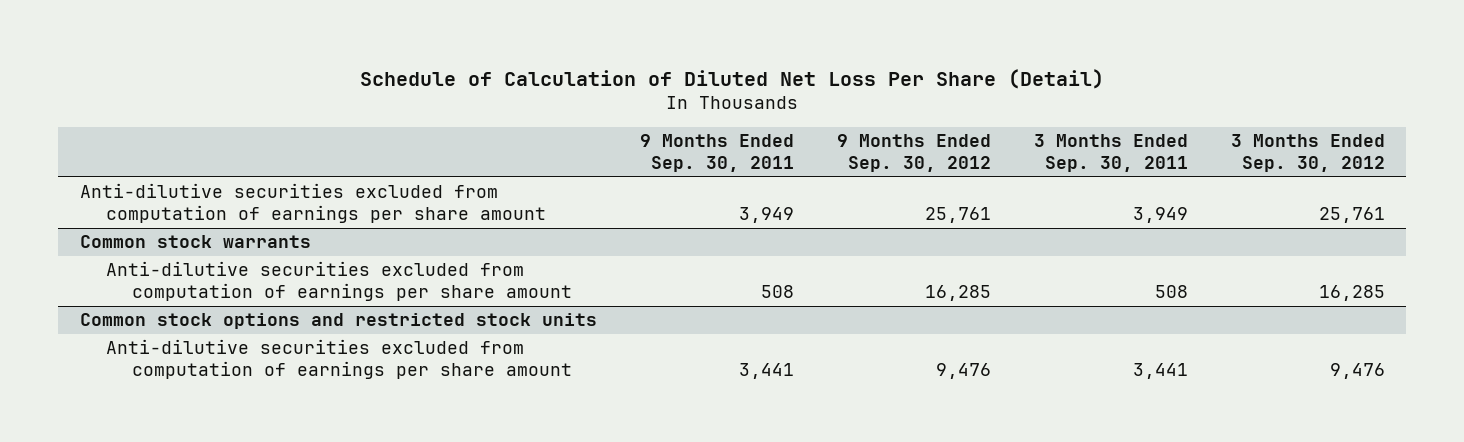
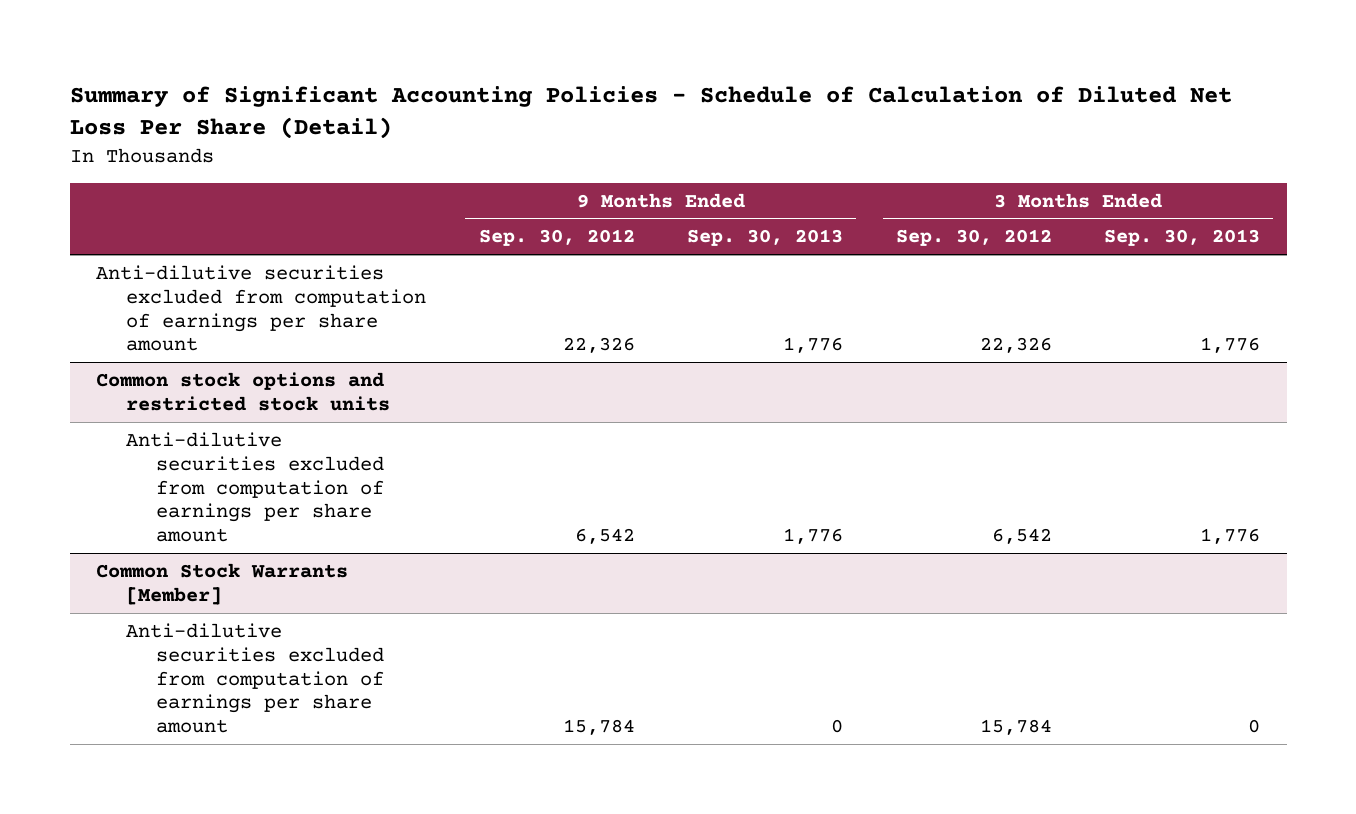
[360,68,1105,89] Schedule of Calculation of Diluted Net Loss Per Share (Detail) -> [69,86,1232,140] Summary of Significant Accounting Policies - Schedule of Calculation of Diluted Net Loss Per Share (Detail)
[639,134,794,173] 9 Months Ended Sep. 30, 2011 -> none
[1033,134,1188,173] 3 Months Ended Sep. 30, 2011 -> none
none -> [687,229,844,247] Sep. 30, 2013
none -> [1104,229,1261,247] Sep. 30, 2013
[79,235,311,249] Common stock warrants -> none
[105,261,572,302] Anti-dilutive securities excluded from computation of earnings per share amount -> none
[924,207,991,224] 25,761 -> [562,337,635,354] 22,326
[1318,207,1385,224] 25,761 -> [979,337,1052,354] 22,326
[935,363,991,380] 9,476 -> [574,528,635,545] 6,542
[1329,363,1385,380] 9,476 -> [991,528,1052,545] 6,542
none -> [96,562,349,605] Common Stock Warrants [Member]
none -> [125,622,384,734] Anti-dilutive securities excluded from computation of earnings per share amount

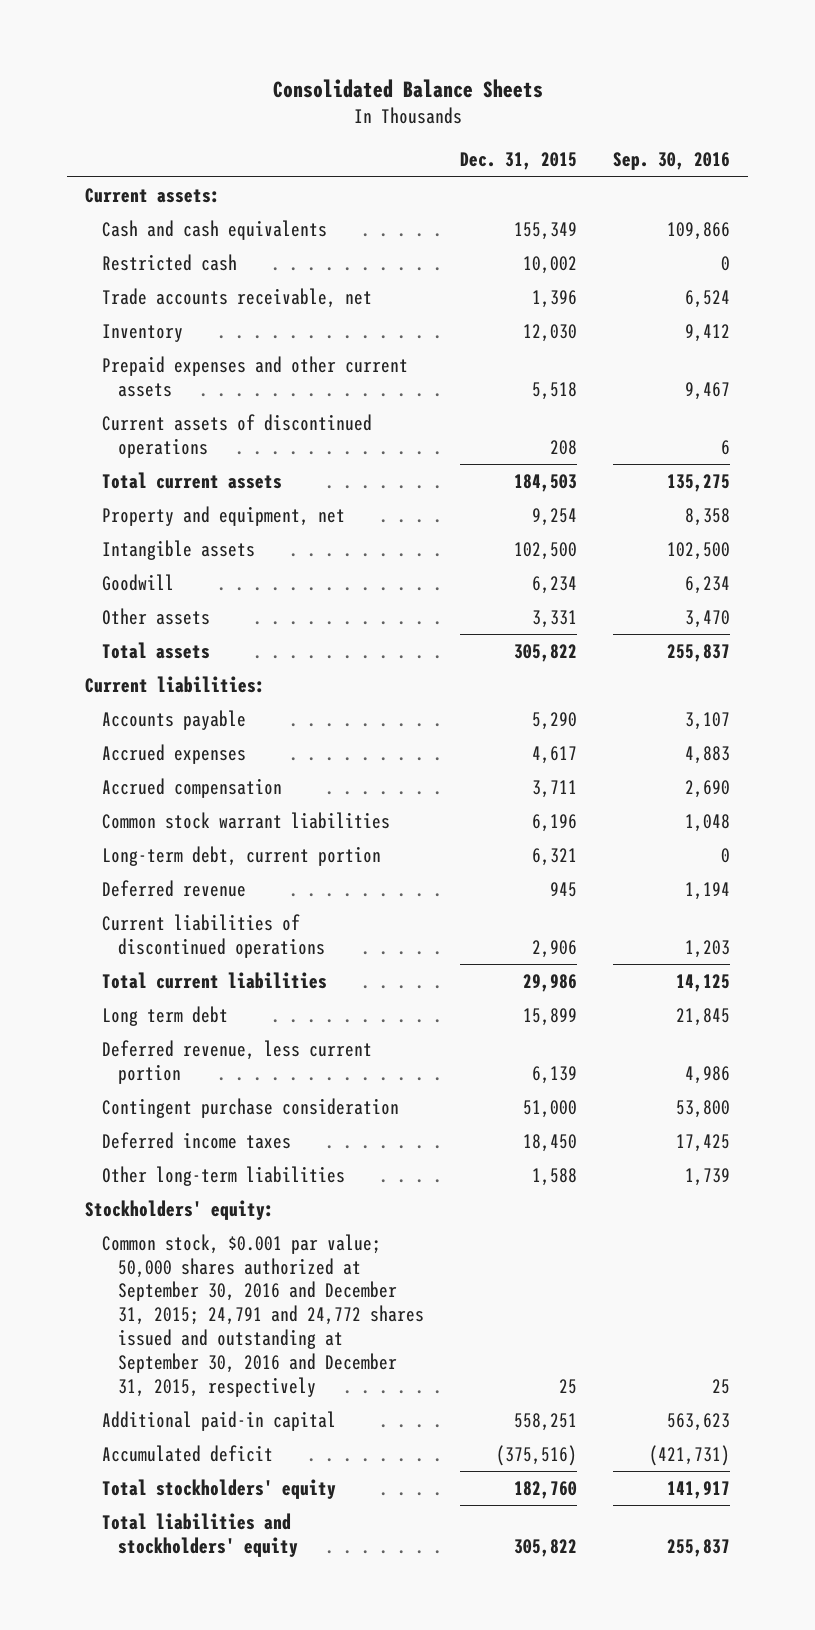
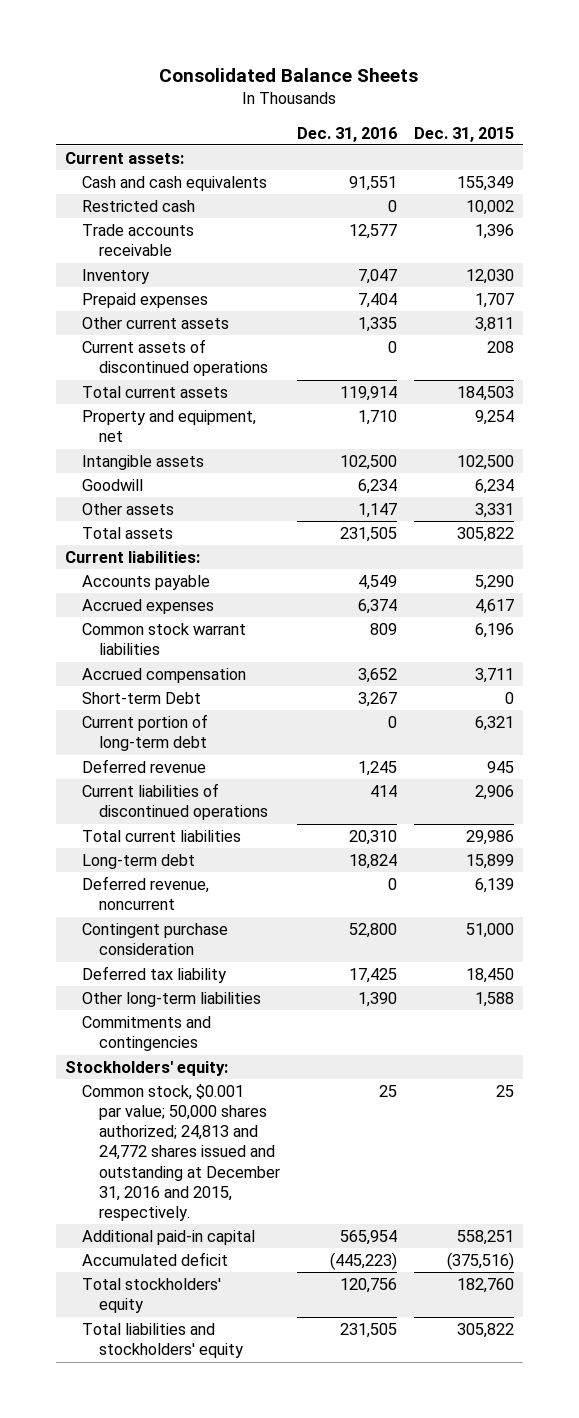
[612,152,730,171] Sep. 30, 2016 -> none
none -> [296,126,397,142] Dec. 31, 2016
[101,287,372,308] Trade accounts receivable, net -> [81,224,194,257] Trade accounts receivable
[101,355,408,397] Prepaid expenses and other current assets -> [81,293,208,309] Prepaid expenses
[532,381,578,400] 5,518 -> [475,293,515,309] 1,707
none -> [81,317,229,330] Other current assets
[101,777,282,798] Accrued compensation -> [81,668,246,684] Accrued compensation
none -> [81,692,201,705] Short-term Debt
[101,845,381,866] Long-term debt, current portion -> [81,714,208,752] Current portion of long-term debt
[101,1005,228,1026] Long term debt -> [81,854,195,870] Long-term debt
[101,1039,372,1084] Deferred revenue, less current portion -> [81,876,209,911] Deferred revenue, noncurrent
[101,1131,291,1149] Deferred income taxes -> [81,966,226,984] Deferred tax liability
none -> [81,1016,211,1052] Commitments and contingencies
[101,1233,425,1397] Common stock, $0.001 par value; 50,000 shares authorized at September 30, 2016 and December 31, 2015; 24,791 and 24,772 shares issued and outstanding at September 30, 2016 and December 31, 2015, respectively -> [81,1084,280,1221] Common stock, $0.001 par value; 50,000 shares authorized; 24,813 and 24,772 shares issued and outstanding at December 31, 2016 and 2015, respectively.

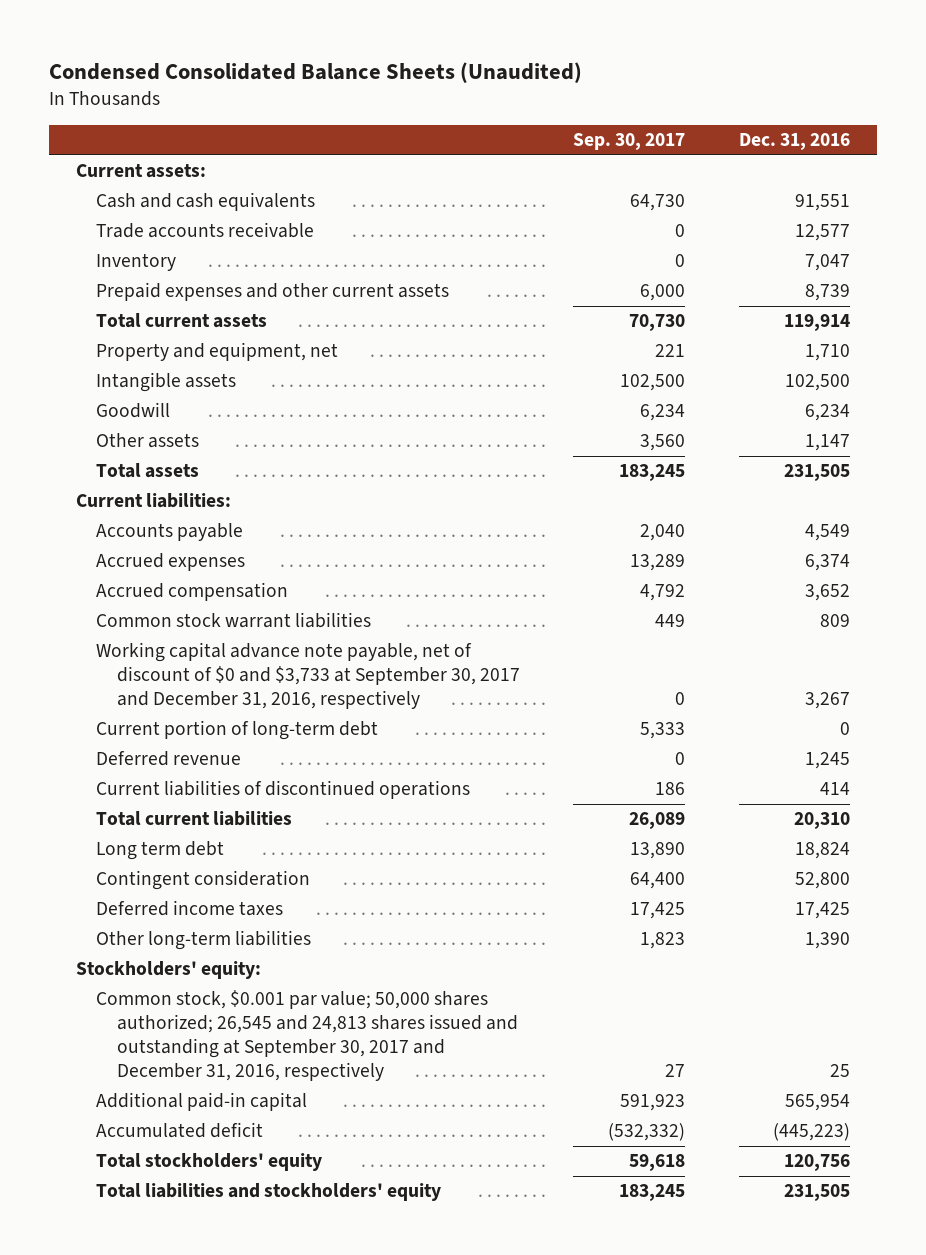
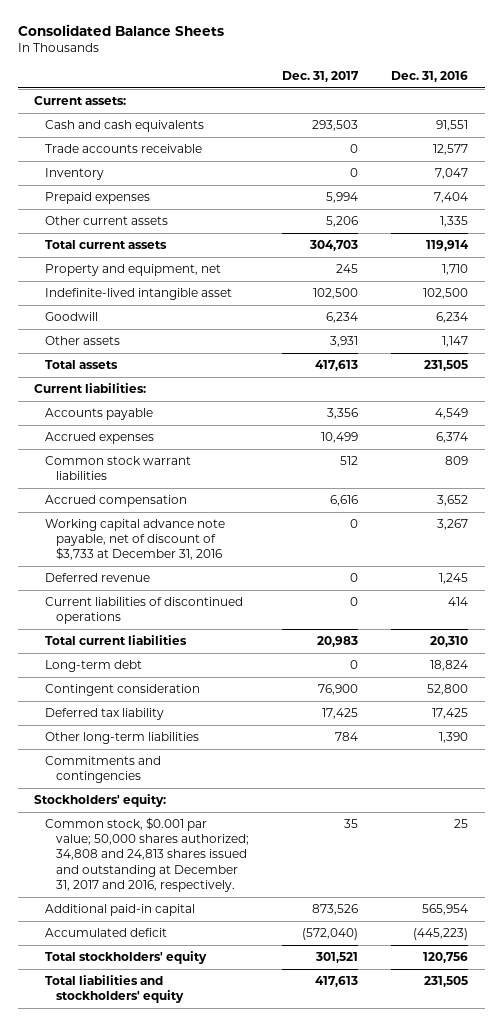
[48,62,582,84] Condensed Consolidated Balance Sheets (Unaudited) -> [17,24,224,37] Consolidated Balance Sheets
[573,133,686,151] Sep. 30, 2017 -> none
none -> [282,71,360,83] Dec. 31, 2017
[96,282,450,302] Prepaid expenses and other current assets -> [45,192,151,205] Prepaid expenses
[805,284,851,302] 8,739 -> [434,192,469,204] 7,404
none -> [45,216,169,226] Other current assets
[96,372,237,393] Intangible assets -> [45,288,233,301] Indefinite-lived intangible asset
[96,720,379,741] Current portion of long-term debt -> none
[96,582,289,602] Accrued compensation -> [45,495,188,508] Accrued compensation
[96,642,520,710] Working capital advance note payable, net of discount of $0 and $3,733 at September 30, 2017 and December 31, 2016, respectively -> [45,519,226,561] Working capital advance note payable, net of discount of $3,733 at December 31, 2016
[96,841,225,861] Long term debt -> [45,660,143,673] Long-term debt
[96,900,284,917] Deferred income taxes -> [45,708,165,721] Deferred tax liability
none -> [45,756,162,784] Commitments and contingencies
[96,990,518,1082] Common stock, $0.001 par value; 50,000 shares authorized; 26,545 and 24,813 shares issued and outstanding at September 30, 2017 and December 31, 2016, respectively -> [45,817,250,892] Common stock, $0.001 par value; 50,000 shares authorized; 34,808 and 24,813 shares issued and outstanding at December 31, 2017 and 2016, respectively.

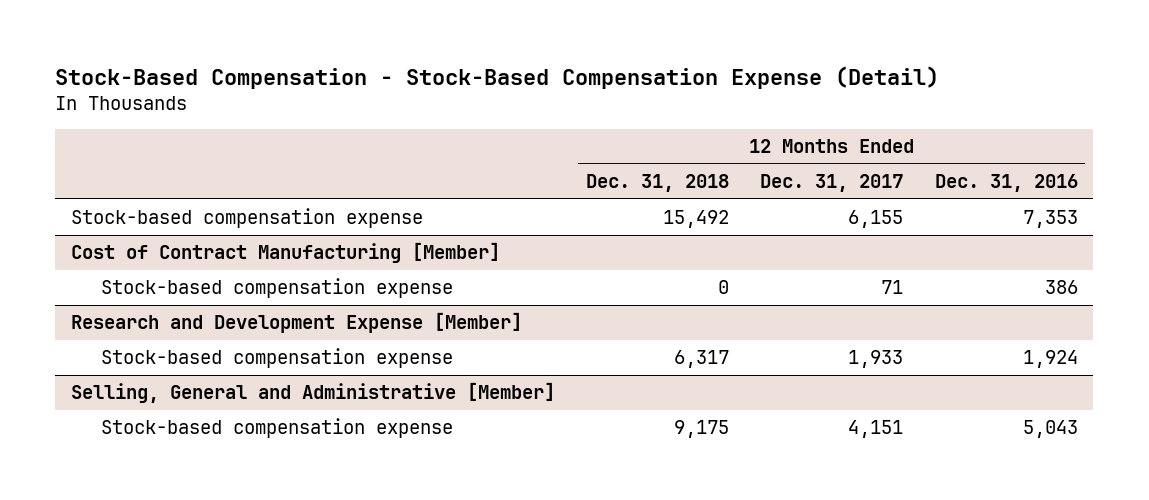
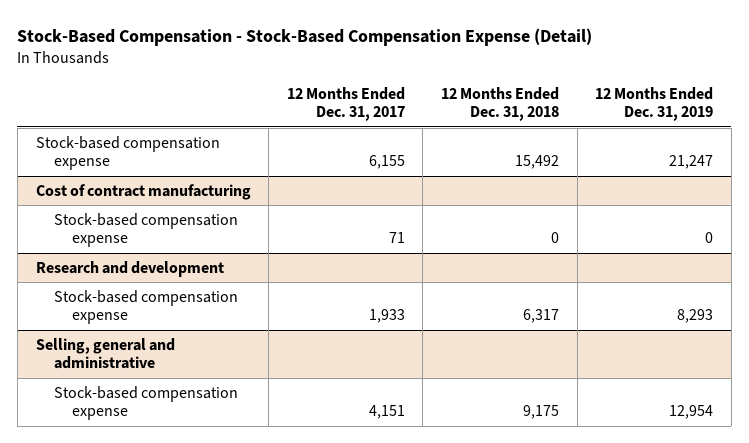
[934,174,1078,193] Dec. 31, 2016 -> none
none -> [595,86,714,122] 12 Months Ended Dec. 31, 2019
[71,242,501,264] Cost of Contract Manufacturing [Member] -> [35,183,251,200] Cost of contract manufacturing
[71,312,523,334] Research and Development Expense [Member] -> [35,260,224,277] Research and development
[71,382,556,404] Selling, General and Administrative [Member] -> [35,337,175,370] Selling, general and administrative

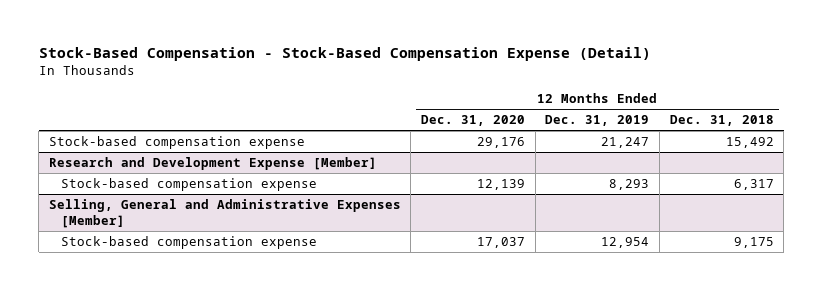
[286,86,405,122] 12 Months Ended Dec. 31, 2017 -> none
none -> [420,115,525,127] Dec. 31, 2020
[35,183,251,200] Cost of contract manufacturing -> none
[53,212,238,248] Stock-based compensation expense -> none
[35,260,224,277] Research and development -> [48,157,377,171] Research and Development Expense [Member]
[35,337,175,370] Selling, general and administrative -> [48,199,401,228] Selling, General and Administrative Expenses [Member]

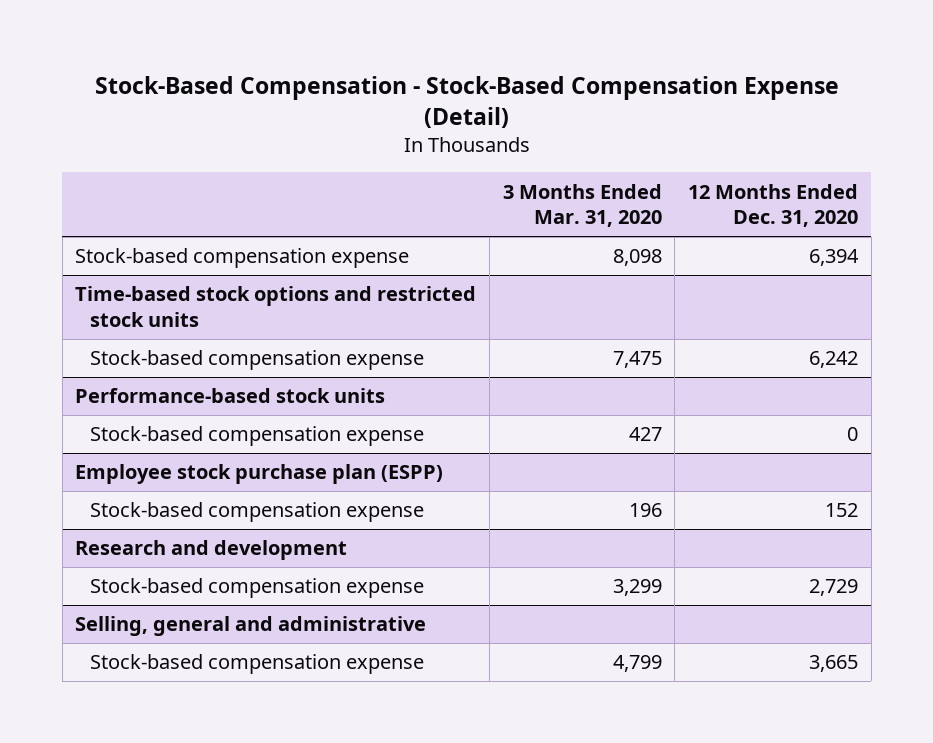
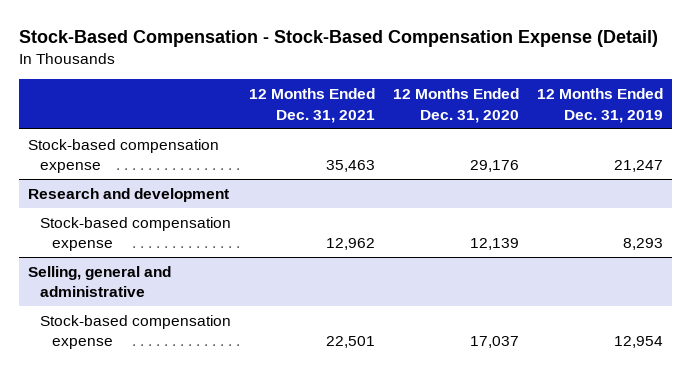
[502,183,662,228] 3 Months Ended Mar. 31, 2020 -> none
none -> [248,88,375,123] 12 Months Ended Dec. 31, 2021
none -> [536,88,663,123] 12 Months Ended Dec. 31, 2019
[75,286,477,328] Time-based stock options and restricted stock units -> none
[89,350,424,371] Stock-based compensation expense -> none
[75,388,386,404] Performance-based stock units -> none
[89,426,424,447] Stock-based compensation expense -> none
[75,464,444,485] Employee stock purchase plan (ESPP) -> none
[89,502,424,523] Stock-based compensation expense -> none
[808,249,859,267] 6,394 -> [469,160,519,173] 29,176
[808,579,858,597] 2,729 -> [469,238,519,251] 12,139
[808,655,858,673] 3,665 -> [469,336,519,349] 17,037

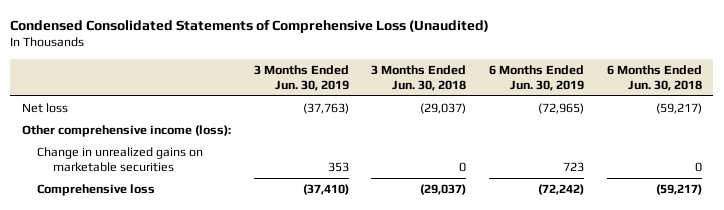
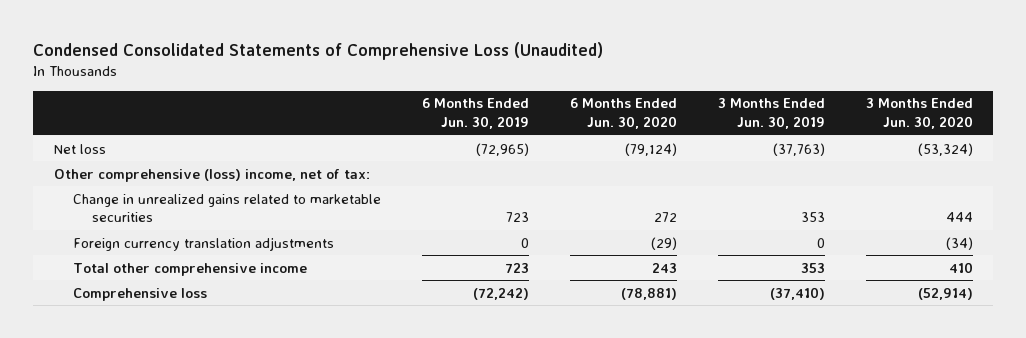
[371,64,467,91] 3 Months Ended Jun. 30, 2018 -> none
[606,64,702,91] 6 Months Ended Jun. 30, 2018 -> none
none -> [569,98,677,130] 6 Months Ended Jun. 30, 2020
none -> [865,98,973,130] 3 Months Ended Jun. 30, 2020
[21,125,231,138] Other comprehensive income (loss): -> [53,168,370,182] Other comprehensive (loss) income, net of tax:
[37,147,204,172] Change in unrealized gains on marketable securities -> [72,193,381,223] Change in unrealized gains related to marketable securities
none -> [72,236,334,251] Foreign currency translation adjustments
none -> [72,262,307,276] Total other comprehensive income

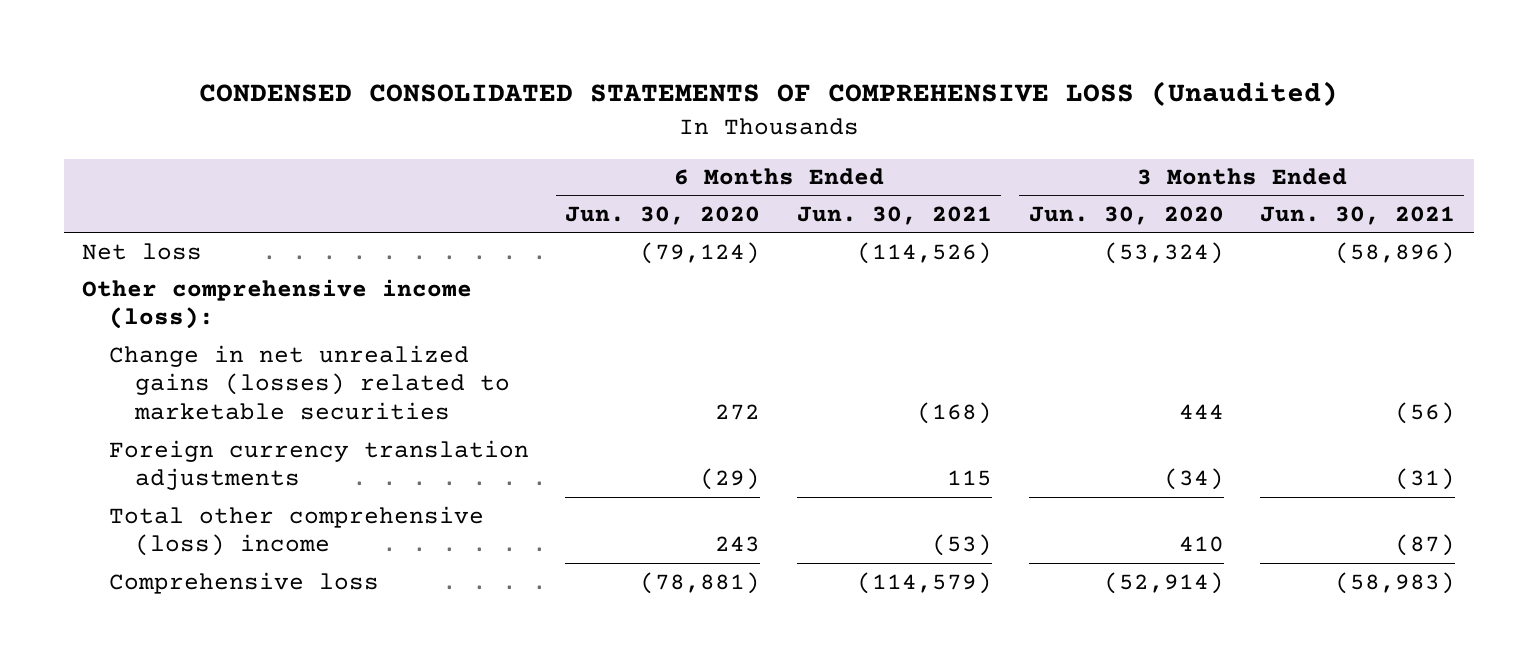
[33,42,604,61] Condensed Consolidated Statements of Comprehensive Loss (Unaudited) -> [198,81,1338,107] CONDENSED CONSOLIDATED STATEMENTS OF COMPREHENSIVE LOSS (Unaudited)
[421,98,529,130] 6 Months Ended Jun. 30, 2019 -> none
[717,98,825,130] 3 Months Ended Jun. 30, 2019 -> none
none -> [796,205,992,225] Jun. 30, 2021
none -> [1260,205,1456,225] Jun. 30, 2021
[53,168,370,182] Other comprehensive (loss) income, net of tax: -> [81,278,472,330] Other comprehensive income (loss):
[72,193,381,223] Change in unrealized gains related to marketable securities -> [108,344,511,421] Change in net unrealized gains (losses) related to marketable securities
[72,262,307,276] Total other comprehensive income -> [108,505,484,557] Total other comprehensive (loss) income

